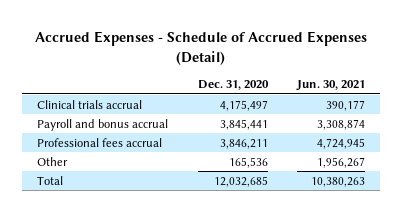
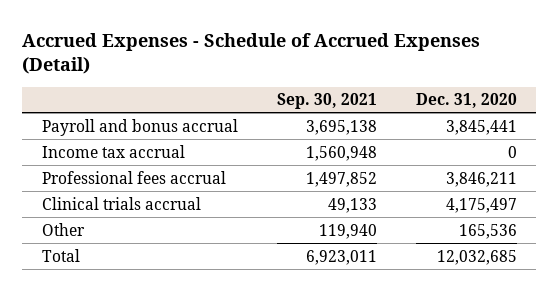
[295,80,365,92] Jun. 30, 2021 -> none
none -> [276,93,377,110] Sep. 30, 2021
none -> [41,144,185,158] Income tax accrual
[37,99,143,109] Clinical trials accrual -> [41,196,201,210] Clinical trials accrual

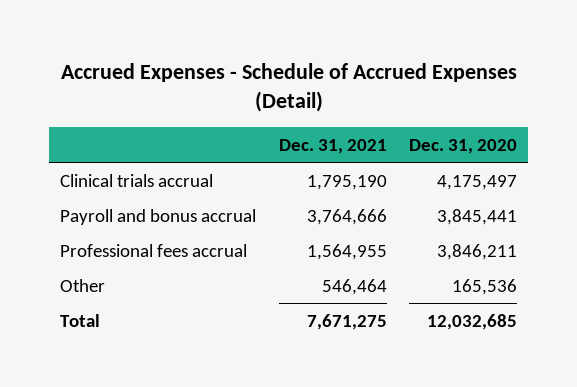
[276,93,377,110] Sep. 30, 2021 -> none
none -> [278,138,387,154] Dec. 31, 2021
[41,196,201,210] Clinical trials accrual -> [60,173,214,187] Clinical trials accrual
[41,144,185,158] Income tax accrual -> none

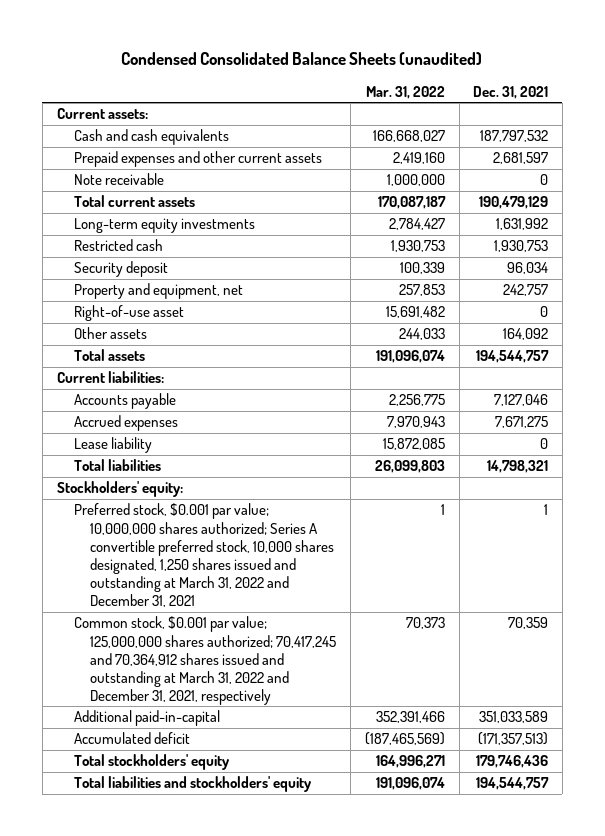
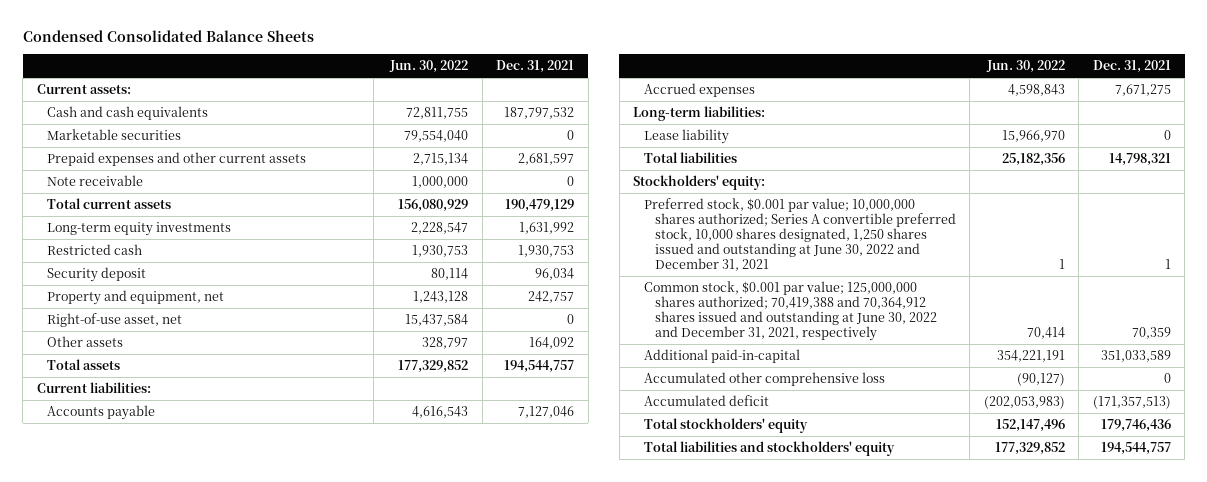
[121,52,483,66] Condensed Consolidated Balance Sheets (unaudited) -> [22,29,314,42] Condensed Consolidated Balance Sheets
[365,85,445,99] Mar. 31, 2022 -> none
none -> [389,60,469,74] Jun. 30, 2022
none -> [47,129,182,141] Marketable securities
[73,305,184,322] Right-of-use asset -> [47,313,183,328] Right-of-use asset, net
none -> [633,106,766,122] Long-term liabilities:
[73,503,335,607] Preferred stock, $0.001 par value; 10,000,000 shares authorized; Series A convertible preferred stock, 10,000 shares designated, 1,250 shares issued and outstanding at March 31, 2022 and December 31, 2021 -> [644,198,956,271] Preferred stock, $0.001 par value; 10,000,000 shares authorized; Series A convertible preferred stock, 10,000 shares designated, 1,250 shares issued and outstanding at June 30, 2022 and December 31, 2021
[73,616,337,705] Common stock, $0.001 par value; 125,000,000 shares authorized; 70,417,245 and 70,364,912 shares issued and outstanding at March 31, 2022 and December 31, 2021, respectively -> [644,281,937,341] Common stock, $0.001 par value; 125,000,000 shares authorized; 70,419,388 and 70,364,912 shares issued and outstanding at June 30, 2022 and December 31, 2021, respectively
none -> [644,372,886,387] Accumulated other comprehensive loss

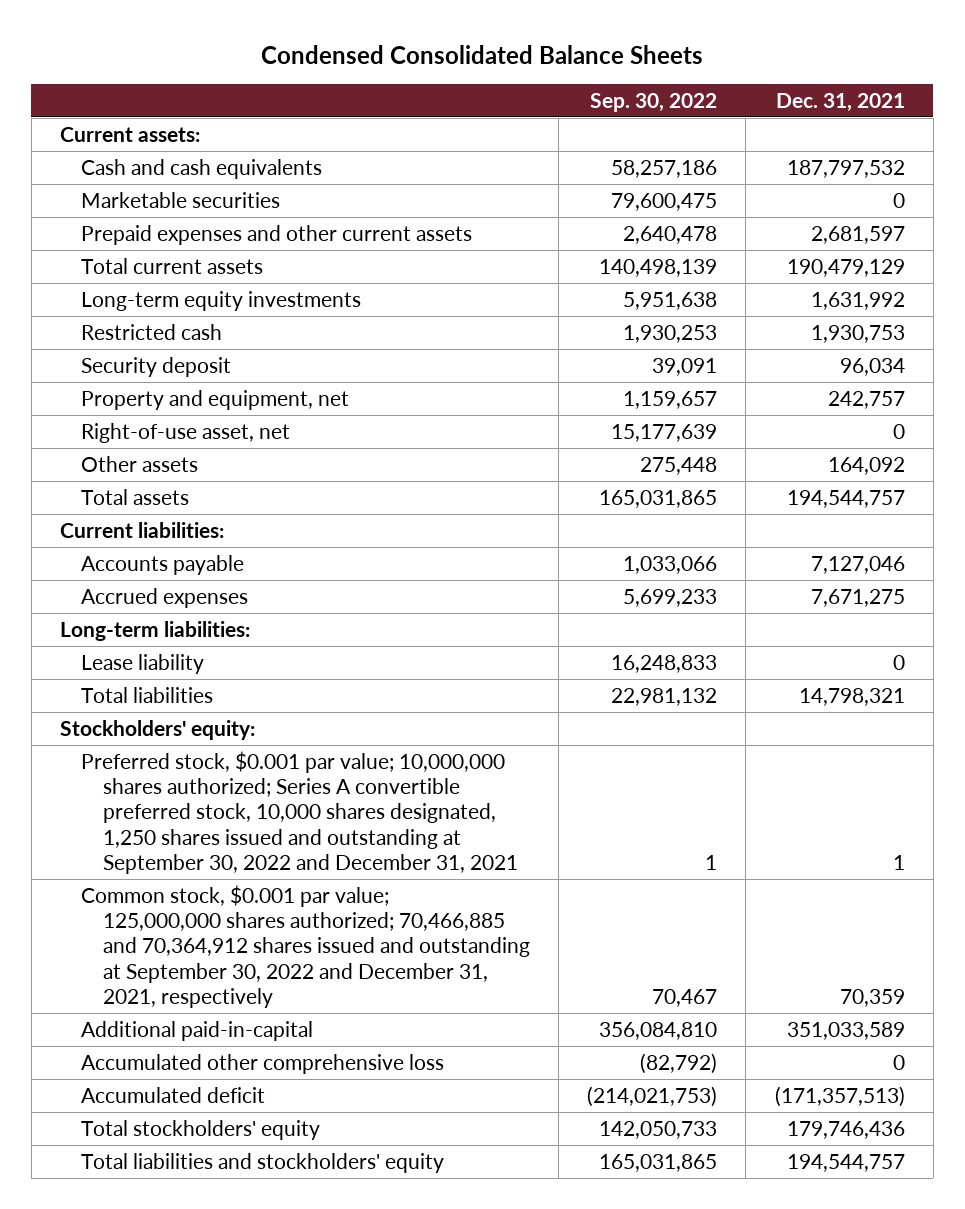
[389,60,469,74] Jun. 30, 2022 -> none
none -> [590,93,718,113] Sep. 30, 2022
[47,175,144,187] Note receivable -> none
[644,198,956,271] Preferred stock, $0.001 par value; 10,000,000 shares authorized; Series A convertible preferred stock, 10,000 shares designated, 1,250 shares issued and outstanding at June 30, 2022 and December 31, 2021 -> [81,750,519,874] Preferred stock, $0.001 par value; 10,000,000 shares authorized; Series A convertible preferred stock, 10,000 shares designated, 1,250 shares issued and outstanding at September 30, 2022 and December 31, 2021
[644,281,937,341] Common stock, $0.001 par value; 125,000,000 shares authorized; 70,419,388 and 70,364,912 shares issued and outstanding at June 30, 2022 and December 31, 2021, respectively -> [81,884,531,1008] Common stock, $0.001 par value; 125,000,000 shares authorized; 70,466,885 and 70,364,912 shares issued and outstanding at September 30, 2022 and December 31, 2021, respectively

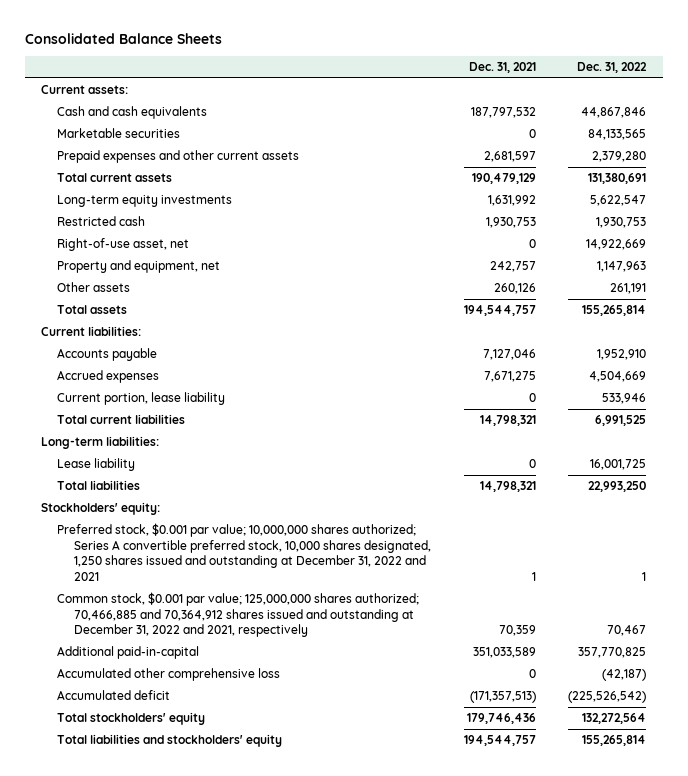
[261,44,704,64] Condensed Consolidated Balance Sheets -> [24,32,222,44] Consolidated Balance Sheets
[590,93,718,113] Sep. 30, 2022 -> none
none -> [577,61,648,73] Dec. 31, 2022
[81,356,232,377] Security deposit -> none
[81,389,350,410] Property and equipment, net -> [57,260,221,274] Property and equipment, net
[827,456,905,475] 164,092 -> [493,283,536,295] 260,126
none -> [57,392,226,406] Current portion, lease liability
none -> [57,414,186,425] Total current liabilities
[81,750,519,874] Preferred stock, $0.001 par value; 10,000,000 shares authorized; Series A convertible preferred stock, 10,000 shares designated, 1,250 shares issued and outstanding at September 30, 2022 and December 31, 2021 -> [57,523,431,582] Preferred stock, $0.001 par value; 10,000,000 shares authorized; Series A convertible preferred stock, 10,000 shares designated, 1,250 shares issued and outstanding at December 31, 2022 and 2021
[81,884,531,1008] Common stock, $0.001 par value; 125,000,000 shares authorized; 70,466,885 and 70,364,912 shares issued and outstanding at September 30, 2022 and December 31, 2021, respectively -> [57,592,420,638] Common stock, $0.001 par value; 125,000,000 shares authorized; 70,466,885 and 70,364,912 shares issued and outstanding at December 31, 2022 and 2021, respectively

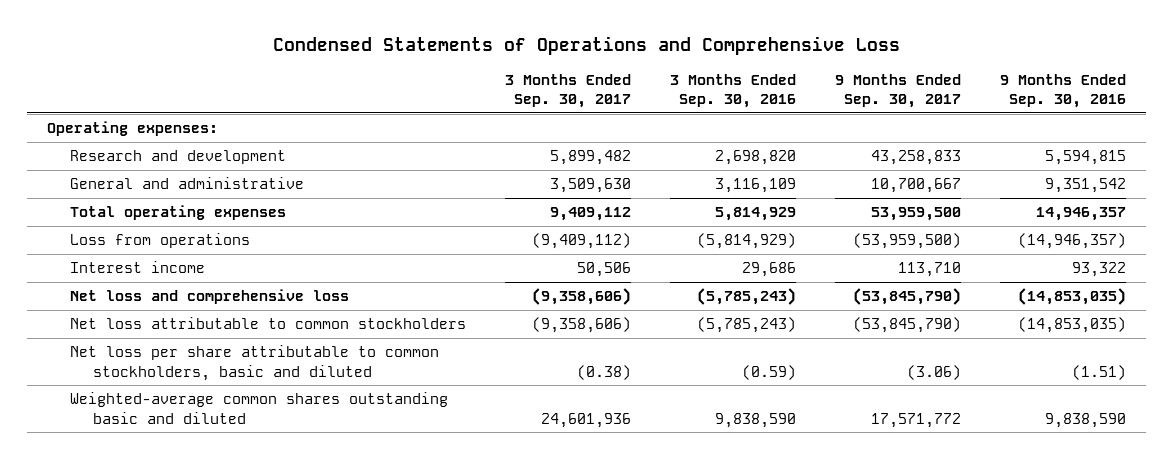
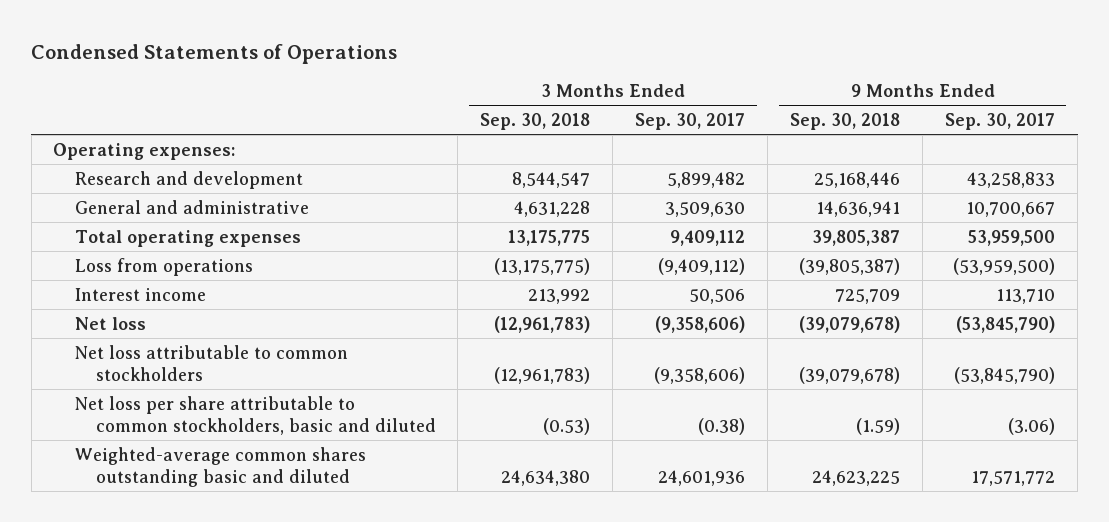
[272,35,900,55] Condensed Statements of Operations and Comprehensive Loss -> [31,43,398,64] Condensed Statements of Operations
[670,73,797,109] 3 Months Ended Sep. 30, 2016 -> none
[1000,73,1127,109] 9 Months Ended Sep. 30, 2016 -> none
none -> [480,113,591,131] Sep. 30, 2018
none -> [790,113,901,131] Sep. 30, 2018
[70,289,350,305] Net loss and comprehensive loss -> [74,316,146,330] Net loss

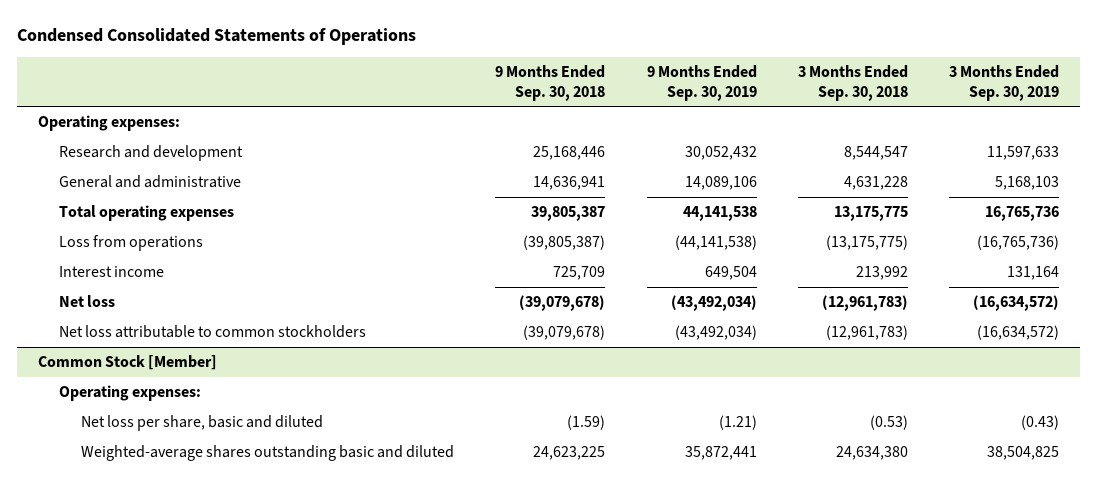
[31,43,398,64] Condensed Statements of Operations -> [16,28,416,46] Condensed Consolidated Statements of Operations
[635,113,746,131] Sep. 30, 2017 -> none
[945,113,1056,131] Sep. 30, 2017 -> none
none -> [646,65,757,101] 9 Months Ended Sep. 30, 2019
none -> [949,65,1060,101] 3 Months Ended Sep. 30, 2019
none -> [37,355,217,371] Common Stock [Member]
none -> [59,385,202,402] Operating expenses:
[74,395,436,435] Net loss per share attributable to common stockholders, basic and diluted -> [80,415,323,432] Net loss per share, basic and diluted
[74,446,366,487] Weighted-average common shares outstanding basic and diluted -> [80,445,454,462] Weighted-average shares outstanding basic and diluted

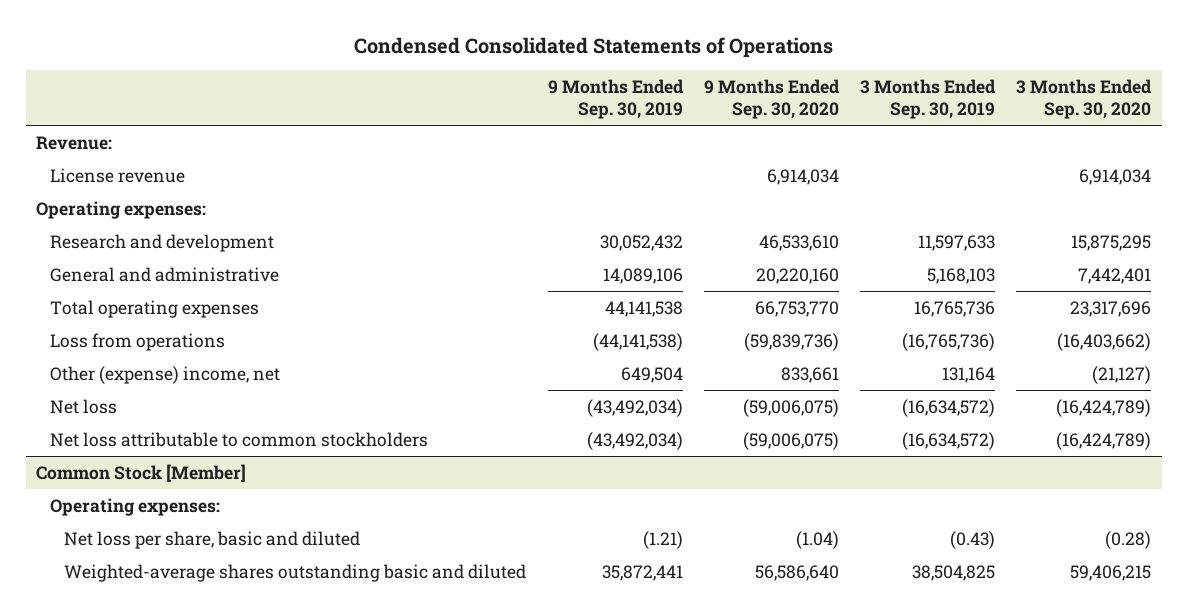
[495,65,606,101] 9 Months Ended Sep. 30, 2018 -> none
[797,65,908,101] 3 Months Ended Sep. 30, 2018 -> none
none -> [703,78,840,120] 9 Months Ended Sep. 30, 2020
none -> [1016,78,1153,120] 3 Months Ended Sep. 30, 2020
none -> [36,135,113,150] Revenue:
none -> [50,167,186,183] License revenue
[59,266,165,278] Interest income -> [50,365,281,384] Other (expense) income, net

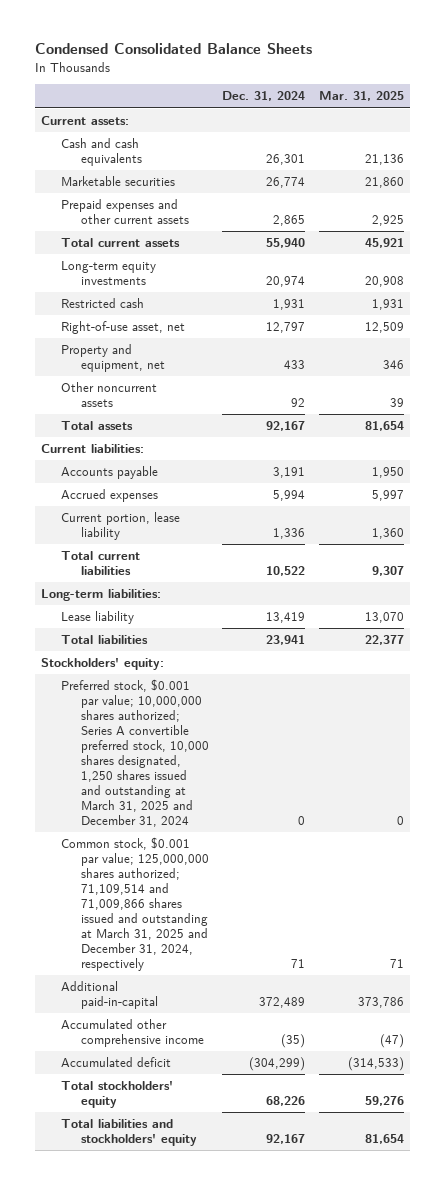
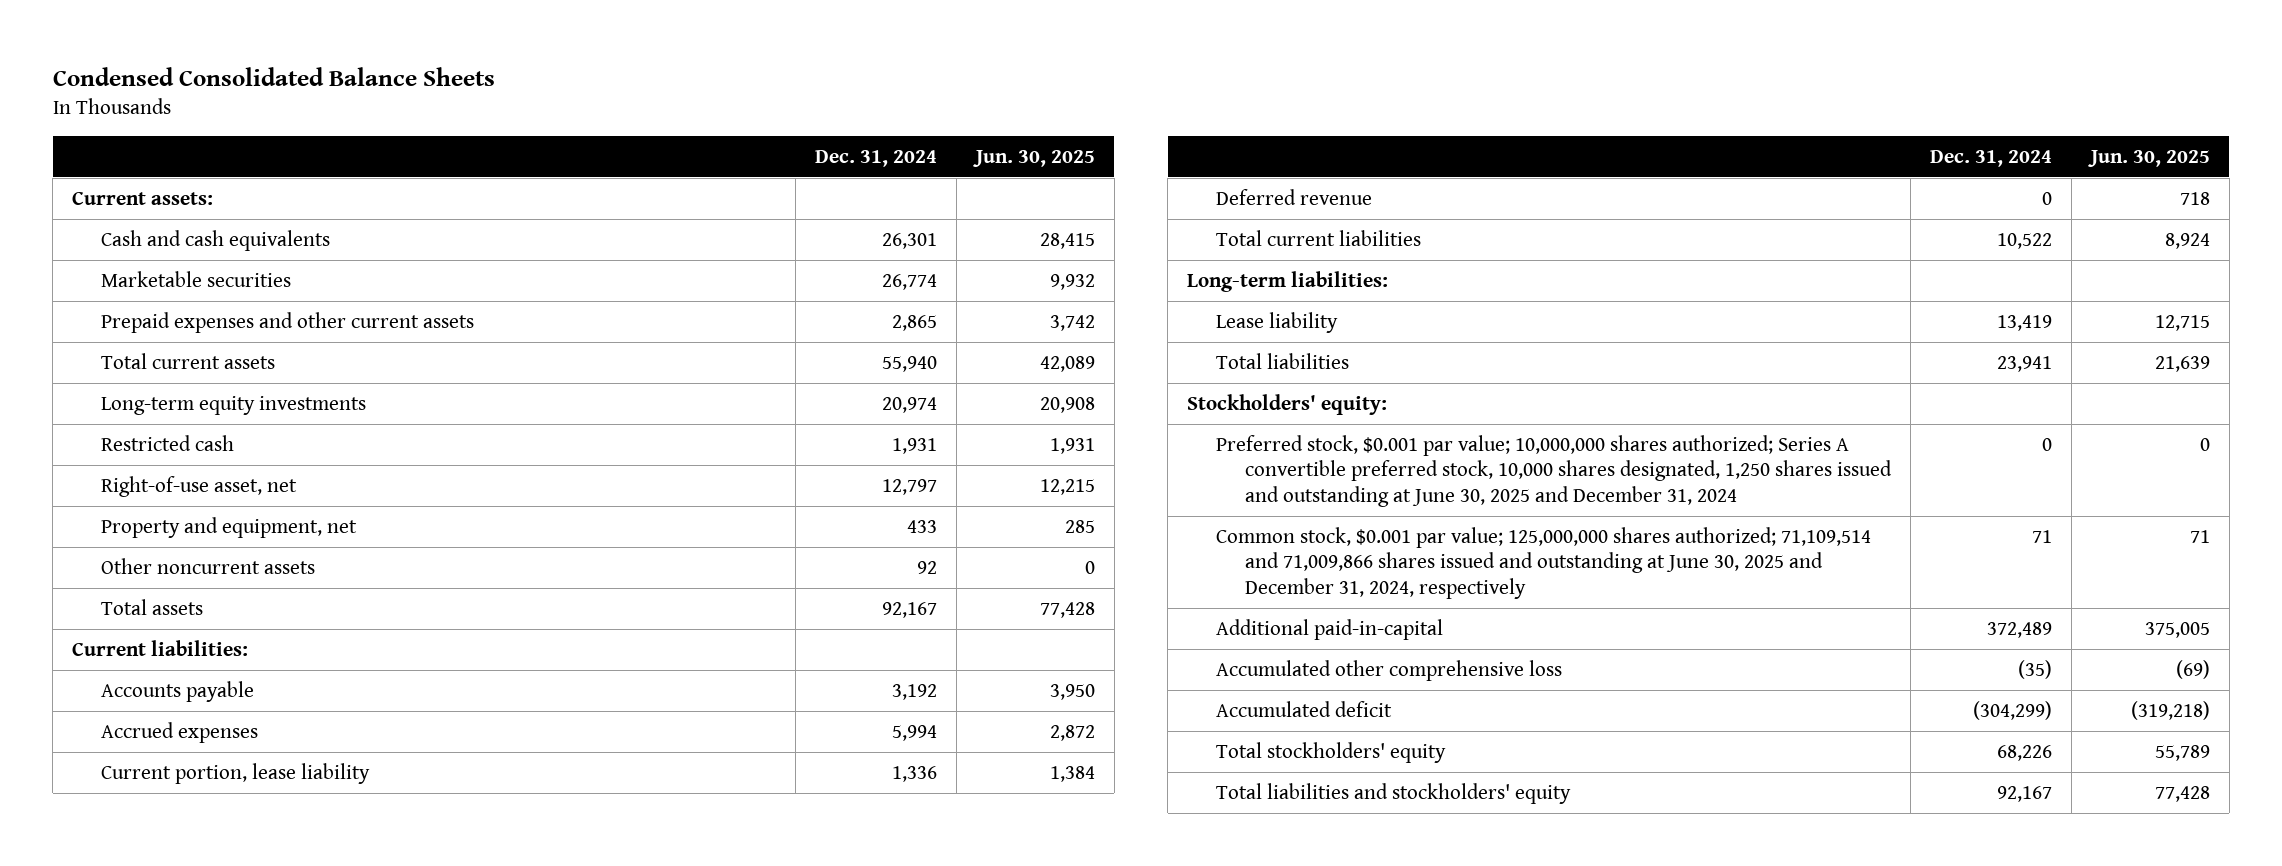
[318,91,404,102] Mar. 31, 2025 -> none
none -> [973,149,1096,167] Jun. 30, 2025
[273,467,306,479] 3,191 -> [892,684,938,701] 3,192
none -> [1216,189,1373,206] Deferred revenue
[61,679,210,828] Preferred stock, $0.001 par value; 10,000,000 shares authorized; Series A convertible preferred stock, 10,000 shares designated, 1,250 shares issued and outstanding at March 31, 2025 and December 31, 2024 -> [1216,435,1893,507] Preferred stock, $0.001 par value; 10,000,000 shares authorized; Series A convertible preferred stock, 10,000 shares designated, 1,250 shares issued and outstanding at June 30, 2025 and December 31, 2024
[61,837,210,972] Common stock, $0.001 par value; 125,000,000 shares authorized; 71,109,514 and 71,009,866 shares issued and outstanding at March 31, 2025 and December 31, 2024, respectively -> [1216,527,1872,599] Common stock, $0.001 par value; 125,000,000 shares authorized; 71,109,514 and 71,009,866 shares issued and outstanding at June 30, 2025 and December 31, 2024, respectively
[61,1019,205,1048] Accumulated other comprehensive income -> [1216,660,1563,682] Accumulated other comprehensive loss

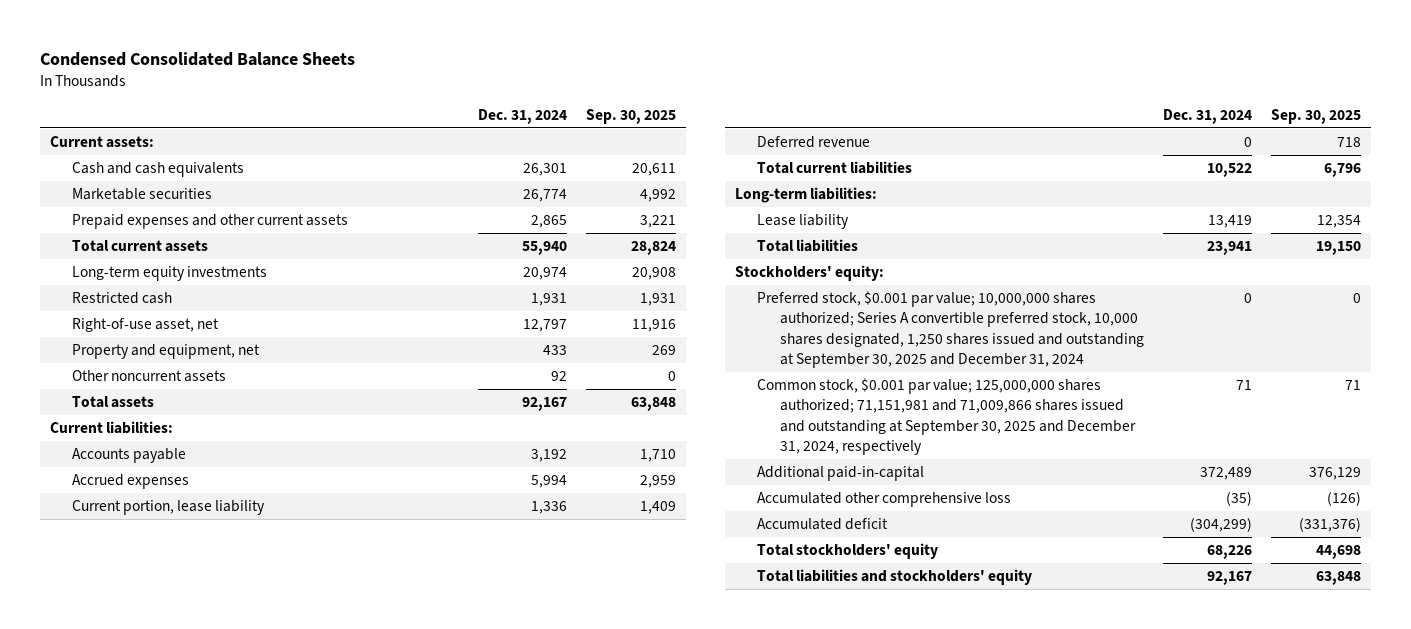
[973,149,1096,167] Jun. 30, 2025 -> none
none -> [586,108,677,124] Sep. 30, 2025
[1216,435,1893,507] Preferred stock, $0.001 par value; 10,000,000 shares authorized; Series A convertible preferred stock, 10,000 shares designated, 1,250 shares issued and outstanding at June 30, 2025 and December 31, 2024 -> [757,291,1144,368] Preferred stock, $0.001 par value; 10,000,000 shares authorized; Series A convertible preferred stock, 10,000 shares designated, 1,250 shares issued and outstanding at September 30, 2025 and December 31, 2024
[1216,527,1872,599] Common stock, $0.001 par value; 125,000,000 shares authorized; 71,109,514 and 71,009,866 shares issued and outstanding at June 30, 2025 and December 31, 2024, respectively -> [757,378,1136,455] Common stock, $0.001 par value; 125,000,000 shares authorized; 71,151,981 and 71,009,866 shares issued and outstanding at September 30, 2025 and December 31, 2024, respectively

